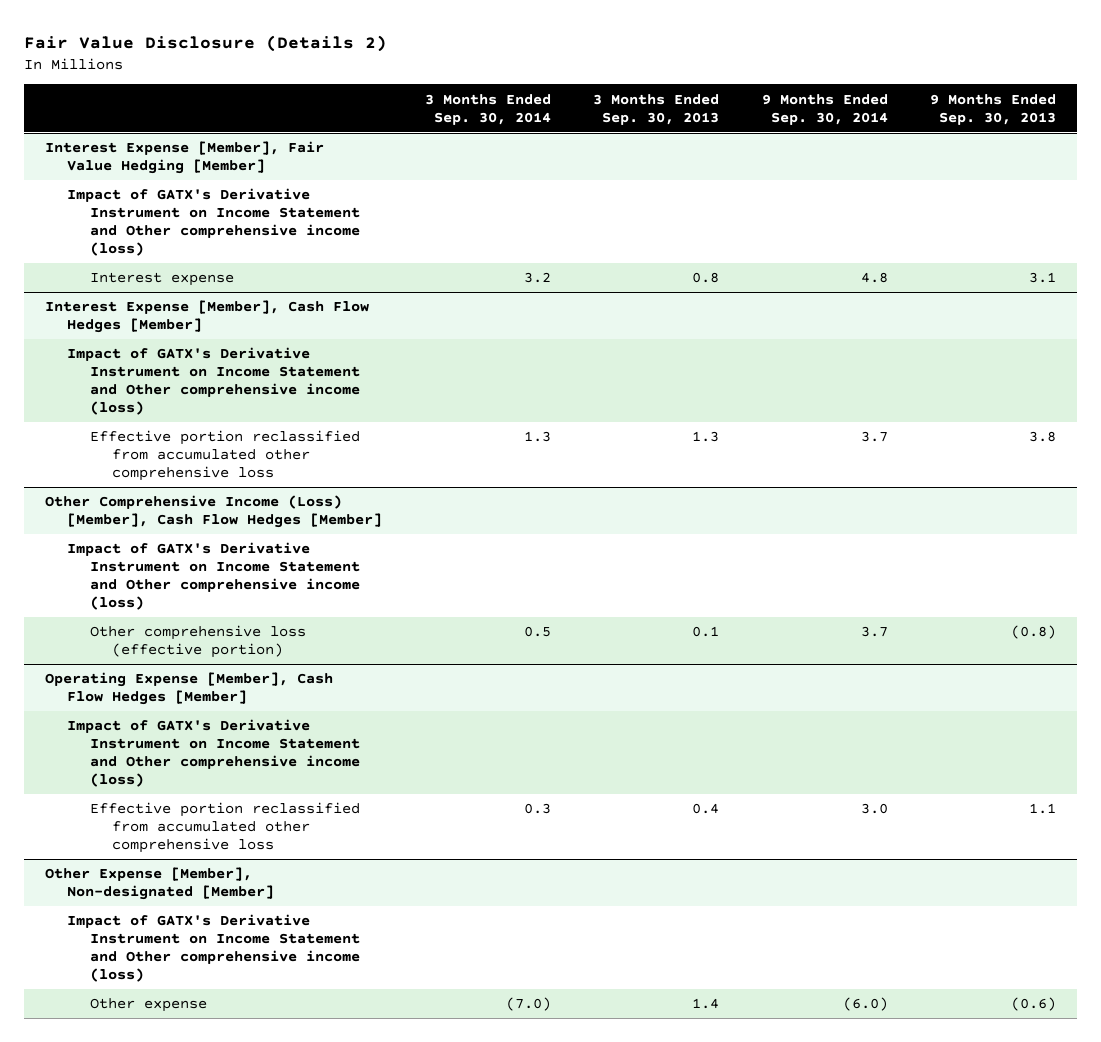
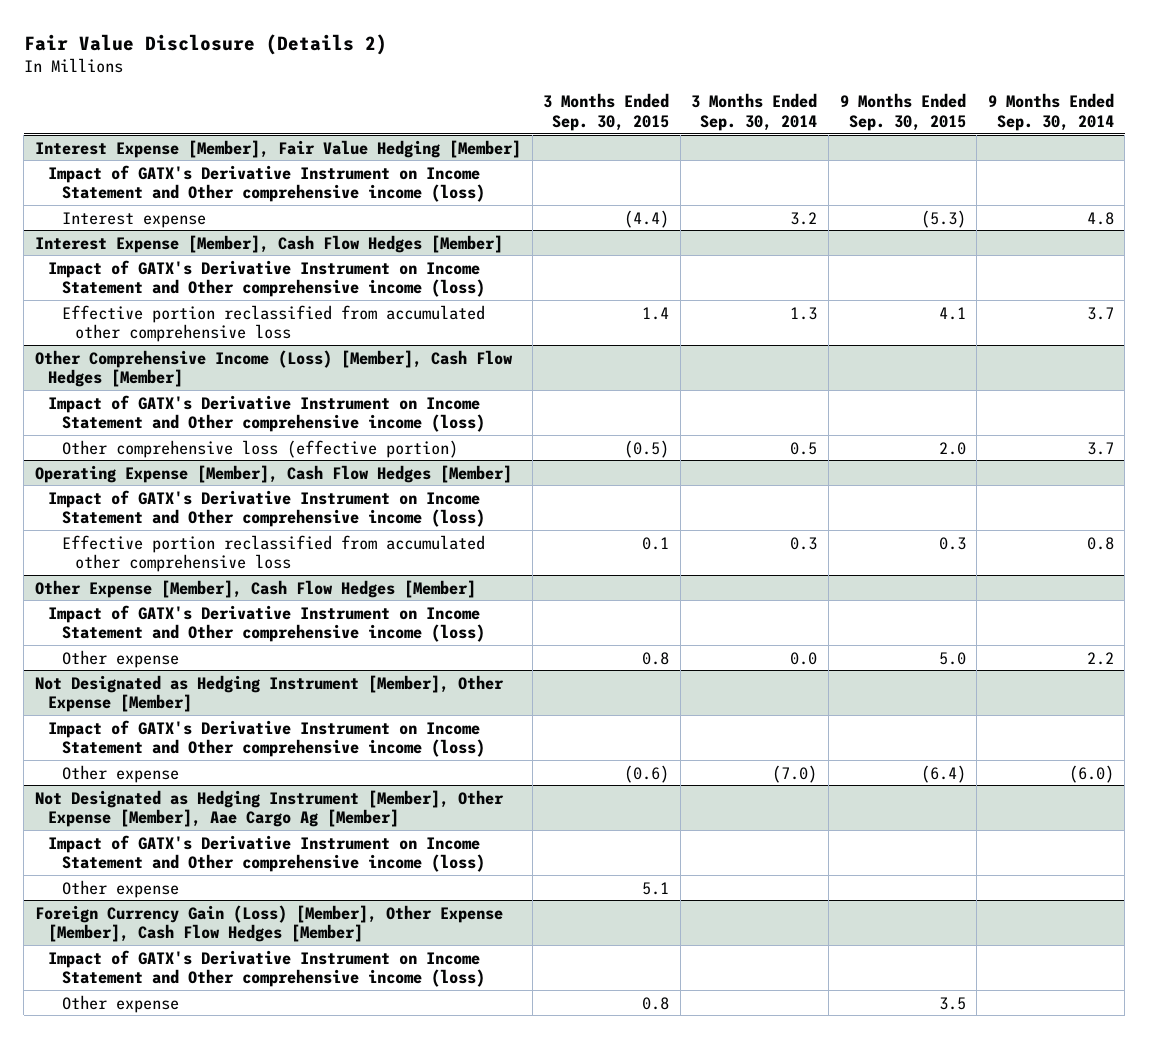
[593,93,720,125] 3 Months Ended Sep. 30, 2013 -> none
[929,93,1056,125] 9 Months Ended Sep. 30, 2013 -> none
none -> [543,93,670,132] 3 Months Ended Sep. 30, 2015
none -> [839,93,966,132] 9 Months Ended Sep. 30, 2015
[44,867,275,901] Other Expense [Member], Non-designated [Member] -> none
[860,803,888,815] 3.0 -> [1086,536,1114,550] 0.8
none -> [34,579,476,598] Other Expense [Member], Cash Flow Hedges [Member]
none -> [61,649,179,668] Other expense
none -> [34,674,504,713] Not Designated as Hedging Instrument [Member], Other Expense [Member]
none -> [48,719,485,758] Impact of GATX's Derivative Instrument on Income Statement and Other comprehensive income (loss)
none -> [34,789,504,828] Not Designated as Hedging Instrument [Member], Other Expense [Member], Aae Cargo Ag [Member]
none -> [48,834,485,873] Impact of GATX's Derivative Instrument on Income Statement and Other comprehensive income (loss)
none -> [61,879,179,898] Other expense
none -> [34,904,503,943] Foreign Currency Gain (Loss) [Member], Other Expense [Member], Cash Flow Hedges [Member]
none -> [48,949,485,988] Impact of GATX's Derivative Instrument on Income Statement and Other comprehensive income (loss)
none -> [61,994,179,1013] Other expense

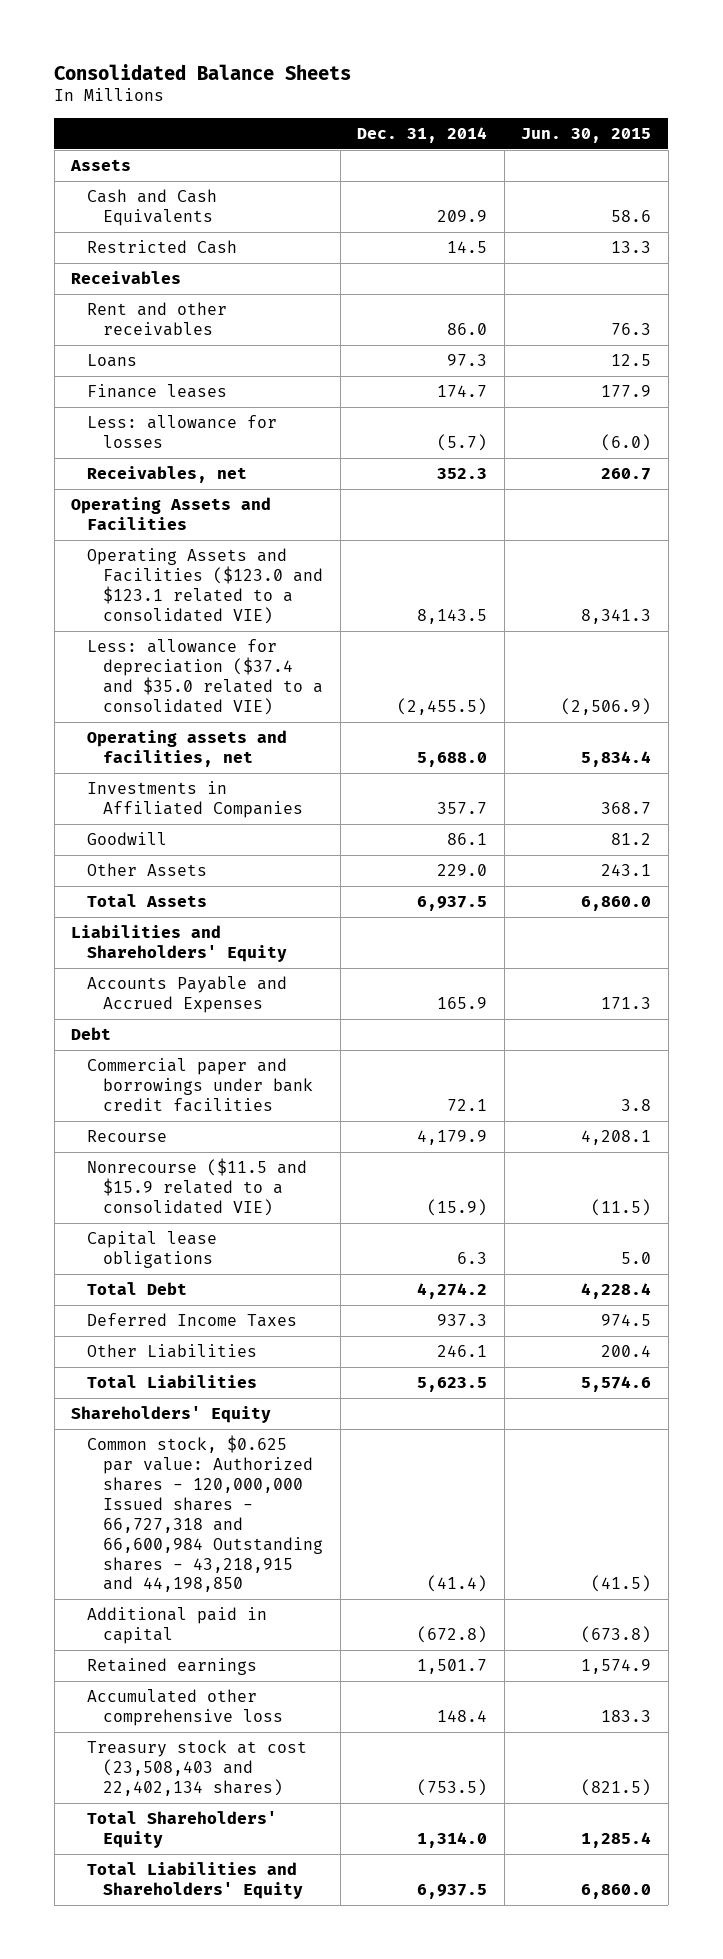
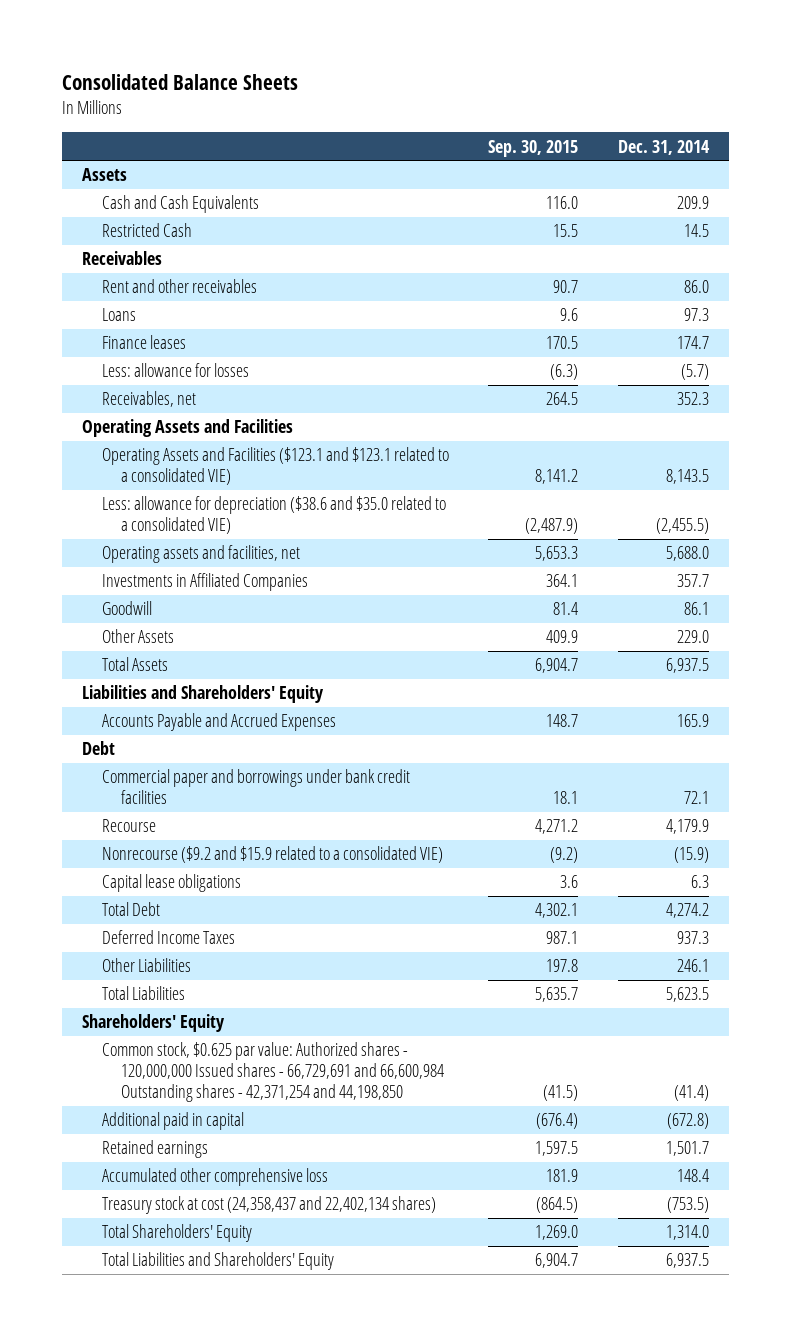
[521,127,652,143] Jun. 30, 2015 -> none
none -> [488,139,579,157] Sep. 30, 2015
[87,548,324,624] Operating Assets and Facilities ($123.0 and $123.1 related to a consolidated VIE) -> [101,447,449,486] Operating Assets and Facilities ($123.1 and $123.1 related to a consolidated VIE)
[87,639,324,715] Less: allowance for depreciation ($37.4 and $35.0 related to a consolidated VIE) -> [101,496,446,535] Less: allowance for depreciation ($38.6 and $35.0 related to a consolidated VIE)
[87,1158,308,1217] Nonrecourse ($11.5 and $15.9 related to a consolidated VIE) -> [101,846,443,864] Nonrecourse ($9.2 and $15.9 related to a consolidated VIE)
[87,1435,324,1593] Common stock, $0.625 par value: Authorized shares - 120,000,000 Issued shares - 66,727,318 and 66,600,984 Outstanding shares - 43,218,915 and 44,198,850 -> [101,1042,445,1103] Common stock, $0.625 par value: Authorized shares - 120,000,000 Issued shares - 66,729,691 and 66,600,984 Outstanding shares - 42,371,254 and 44,198,850
[87,1740,308,1797] Treasury stock at cost (23,508,403 and 22,402,134 shares) -> [101,1196,436,1215] Treasury stock at cost (24,358,437 and 22,402,134 shares)

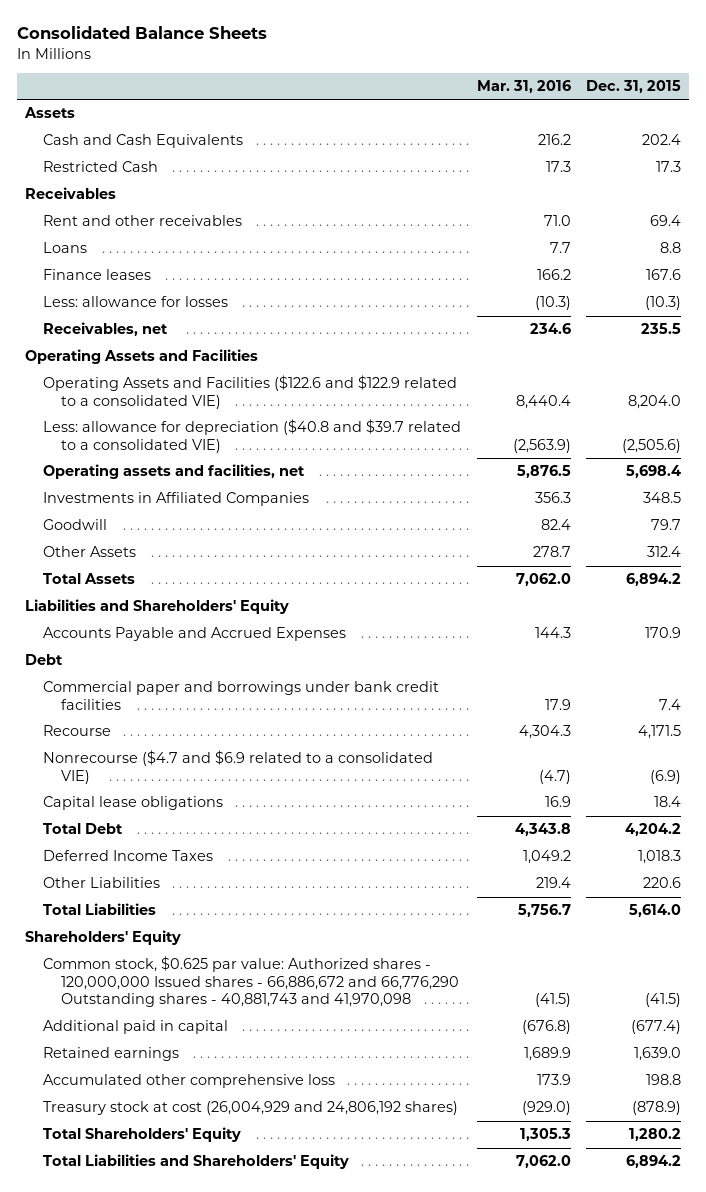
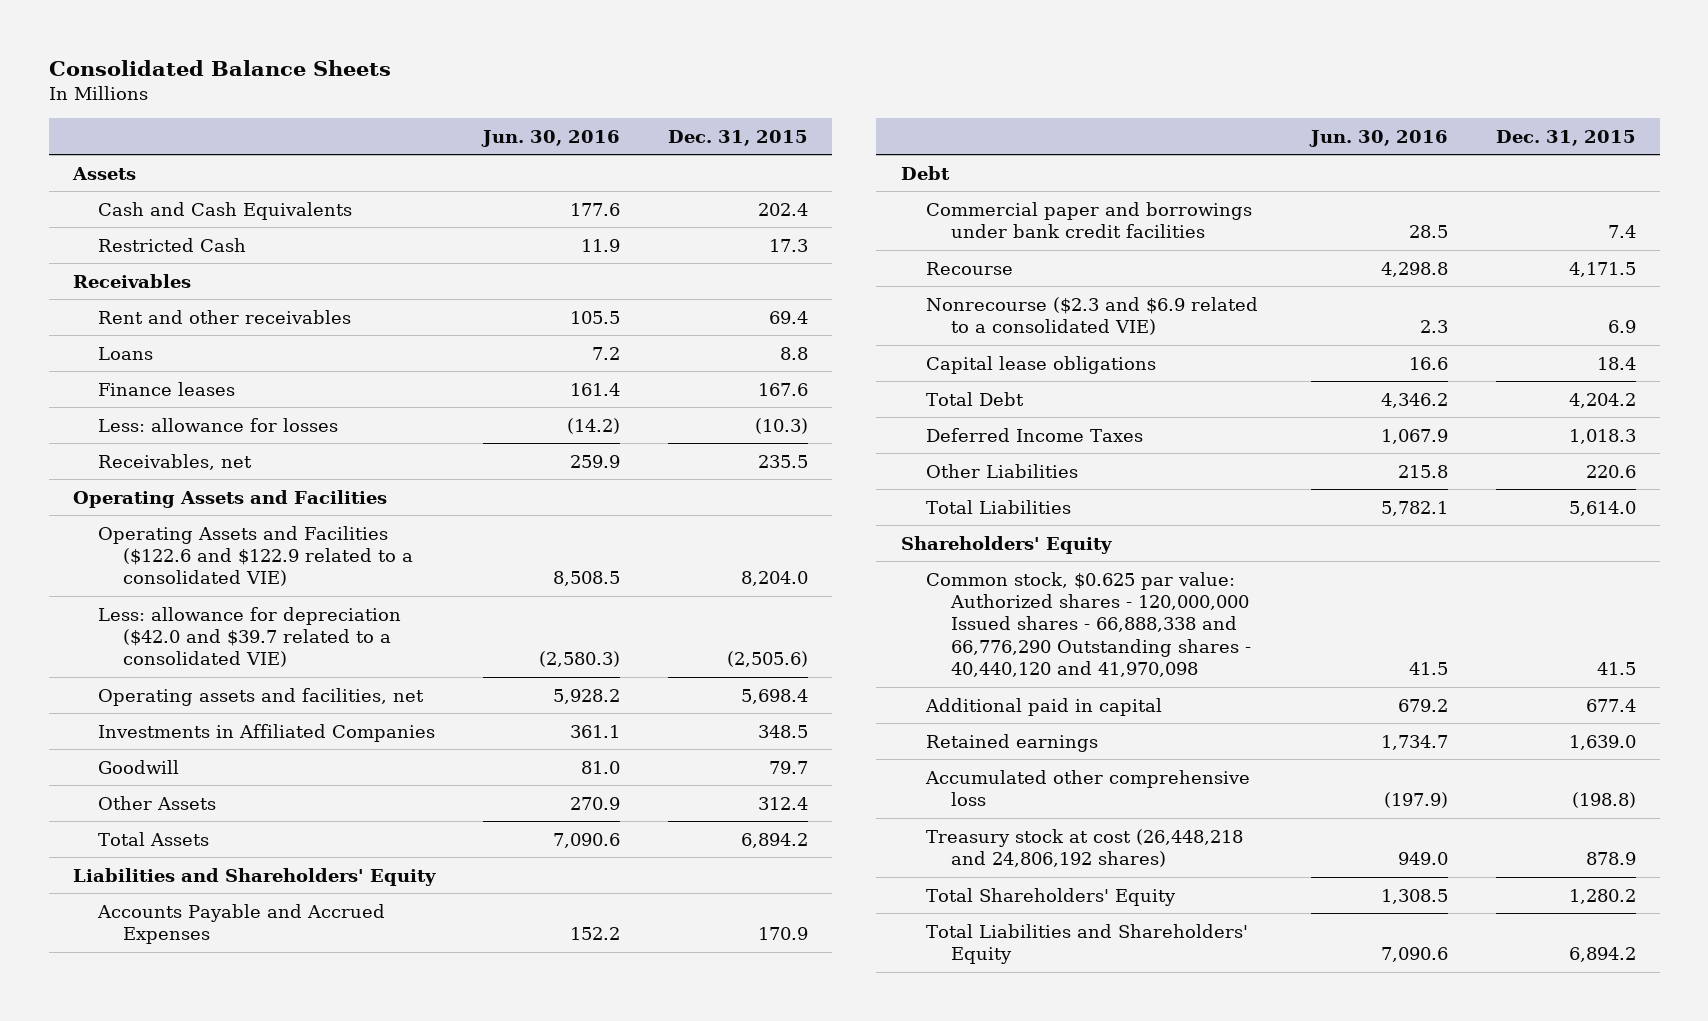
[476,80,571,94] Mar. 31, 2016 -> none
none -> [480,129,620,147] Jun. 30, 2016
[43,419,462,453] Less: allowance for depreciation ($40.8 and $39.7 related to a consolidated VIE) -> [97,606,401,668] Less: allowance for depreciation ($42.0 and $39.7 related to a consolidated VIE)
[43,750,434,784] Nonrecourse ($4.7 and $6.9 related to a consolidated VIE) -> [925,296,1258,336] Nonrecourse ($2.3 and $6.9 related to a consolidated VIE)
[650,769,682,784] (6.9) -> [1607,320,1636,334] 6.9
[43,956,460,1008] Common stock, $0.625 par value: Authorized shares - 120,000,000 Issued shares - 66,886,672 and 66,776,290 Outstanding shares - 40,881,743 and 41,970,098 -> [925,571,1251,678] Common stock, $0.625 par value: Authorized shares - 120,000,000 Issued shares - 66,888,338 and 66,776,290 Outstanding shares - 40,440,120 and 41,970,098
[645,993,682,1008] (41.5) -> [1596,662,1636,676] 41.5
[631,1020,682,1035] (677.4) -> [1585,698,1636,712] 677.4
[646,1074,682,1086] 198.8 -> [1571,792,1636,809] (198.8)
[43,1101,459,1116] Treasury stock at cost (26,004,929 and 24,806,192 shares) -> [925,828,1243,868] Treasury stock at cost (26,448,218 and 24,806,192 shares)
[632,1101,682,1116] (878.9) -> [1585,852,1636,866] 878.9

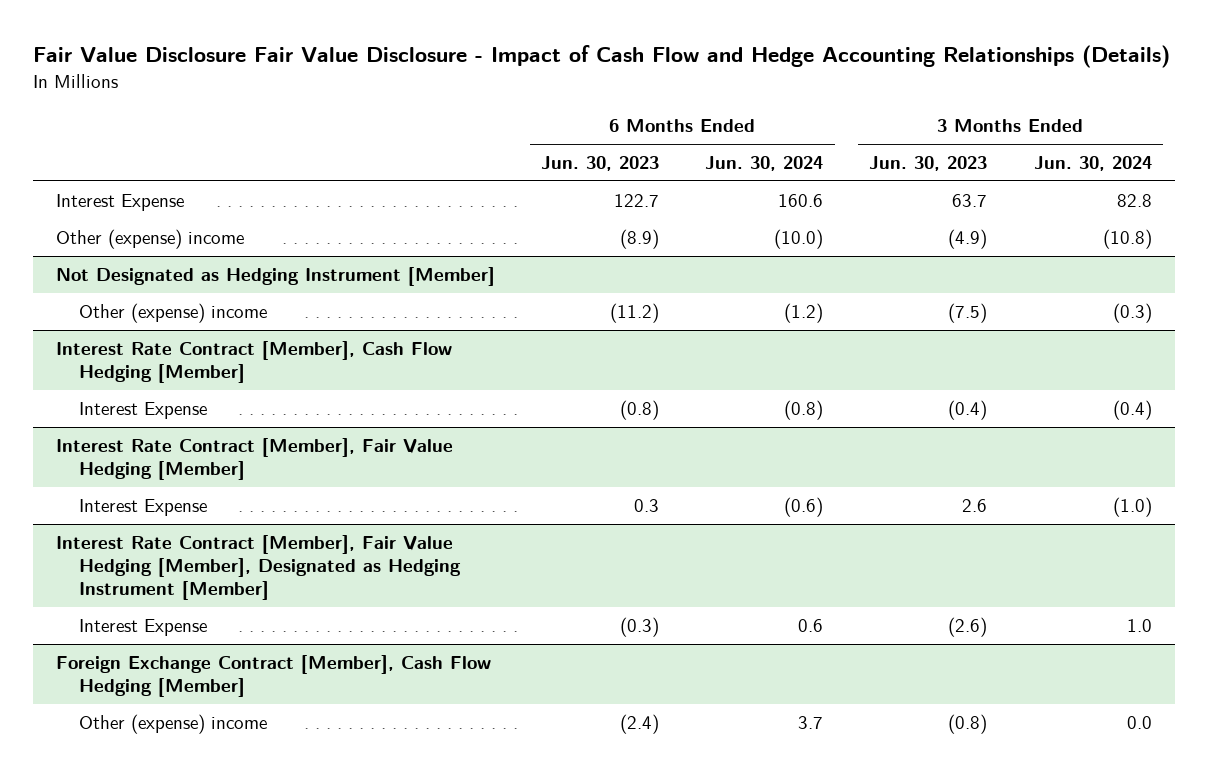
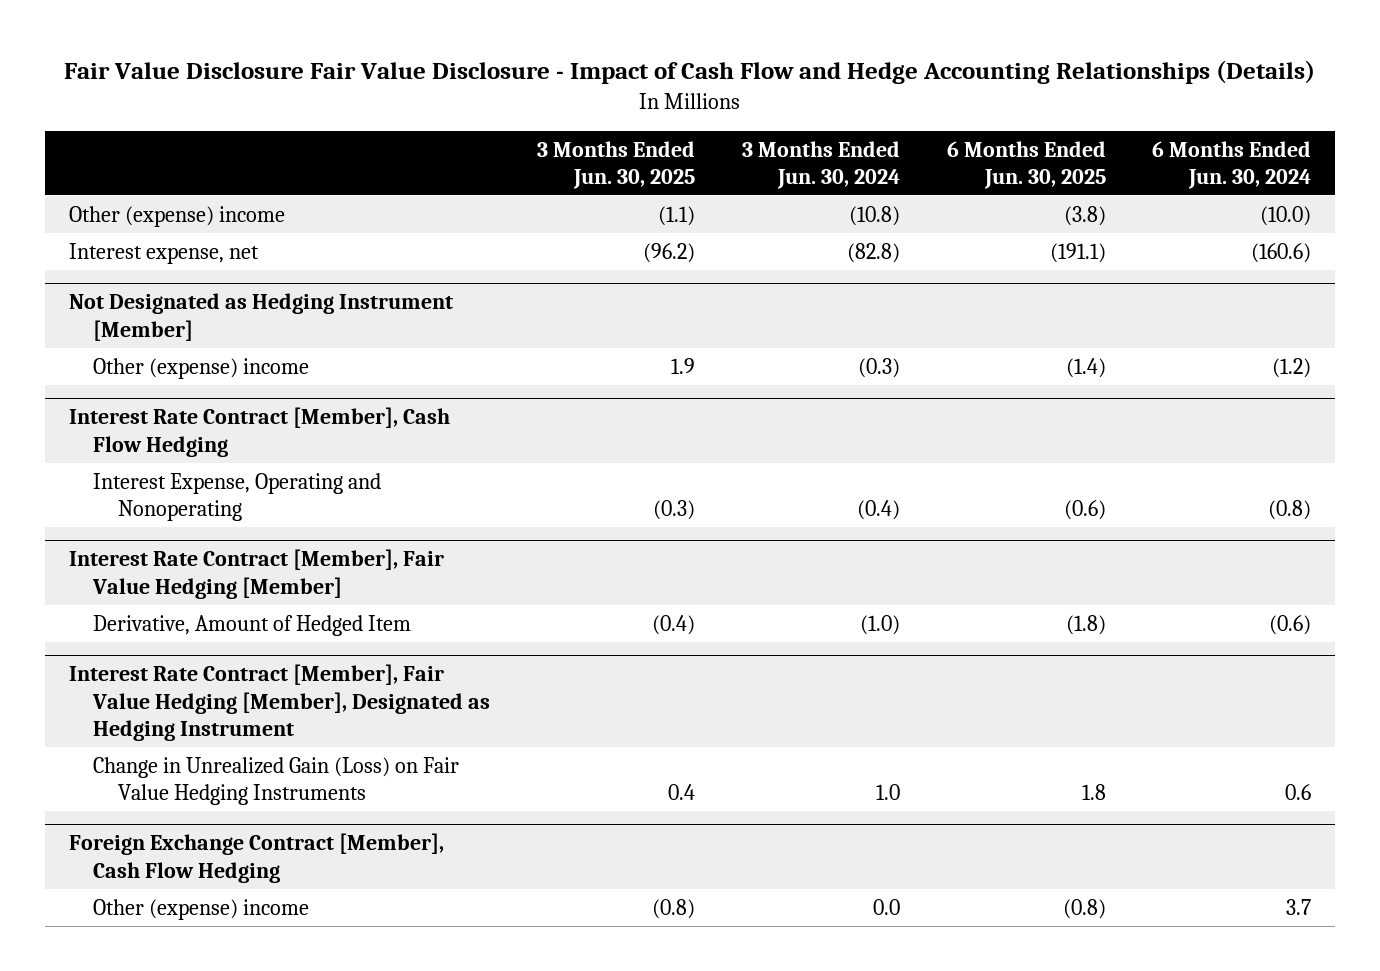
[541,156,660,172] Jun. 30, 2023 -> none
[869,156,988,172] Jun. 30, 2023 -> none
none -> [536,140,695,189] 3 Months Ended Jun. 30, 2025
none -> [946,140,1106,189] 6 Months Ended Jun. 30, 2025
[55,194,184,212] Interest Expense -> none
none -> [68,242,259,264] Interest expense, net
[55,341,452,384] Interest Rate Contract [Member], Cash Flow Hedging [Member] -> [68,407,450,457] Interest Rate Contract [Member], Cash Flow Hedging
[79,402,208,420] Interest Expense -> [93,472,382,522] Interest Expense, Operating and Nonoperating
[79,499,208,517] Interest Expense -> none
[79,619,208,637] Interest Expense -> none
none -> [93,614,412,636] Derivative, Amount of Hedged Item
[55,535,462,601] Interest Rate Contract [Member], Fair Value Hedging [Member], Designated as Hedging Instrument [Member] -> [68,664,491,741] Interest Rate Contract [Member], Fair Value Hedging [Member], Designated as Hedging Instrument
none -> [93,756,460,806] Change in Unrealized Gain (Loss) on Fair Value Hedging Instruments
[55,655,491,698] Foreign Exchange Contract [Member], Cash Flow Hedging [Member] -> [68,833,444,883] Foreign Exchange Contract [Member], Cash Flow Hedging

